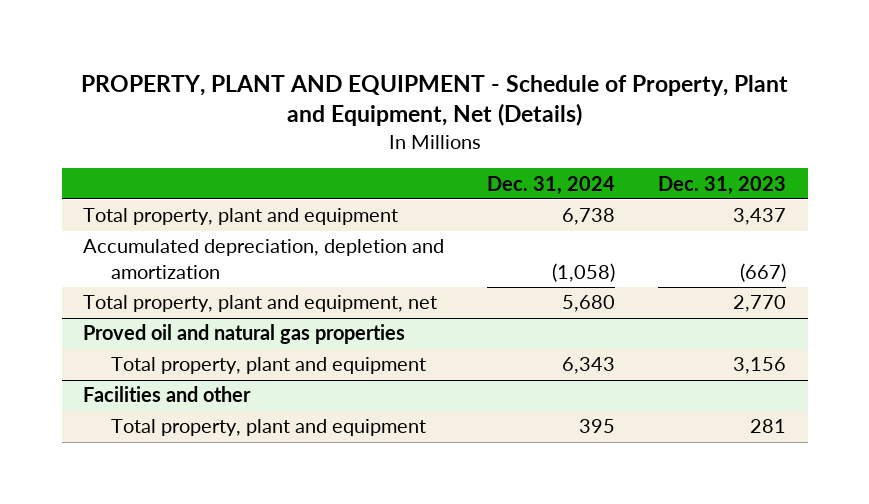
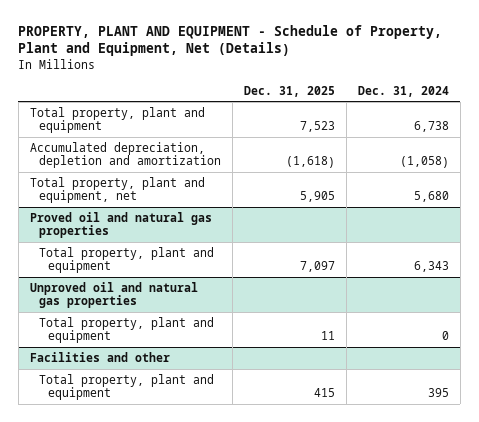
[658,175,787,195] Dec. 31, 2023 -> none
none -> [243,85,335,97] Dec. 31, 2025
none -> [29,281,198,309] Unproved oil and natural gas properties
none -> [38,316,214,344] Total property, plant and equipment

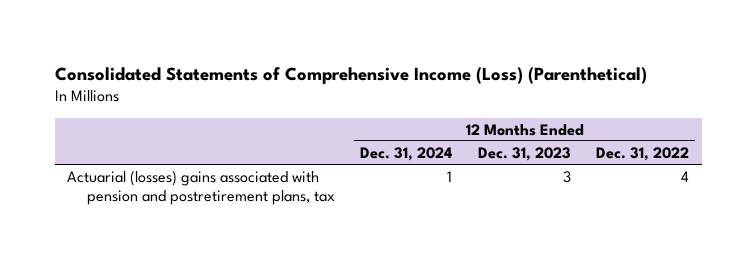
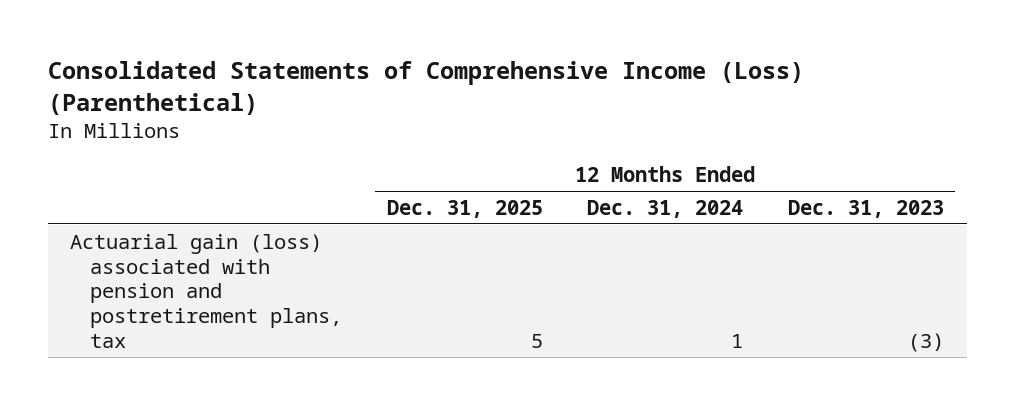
[595,146,689,161] Dec. 31, 2022 -> none
none -> [386,199,543,218] Dec. 31, 2025
[67,169,335,206] Actuarial (losses) gains associated with pension and postretirement plans, tax -> [70,233,342,349] Actuarial gain (loss) associated with pension and postretirement plans, tax
[562,170,571,183] 3 -> [908,333,945,353] (3)

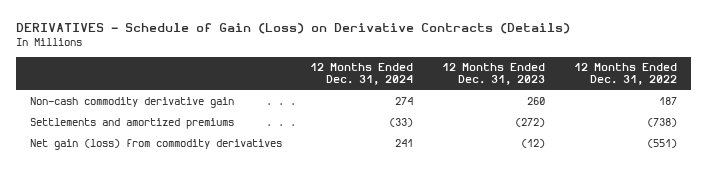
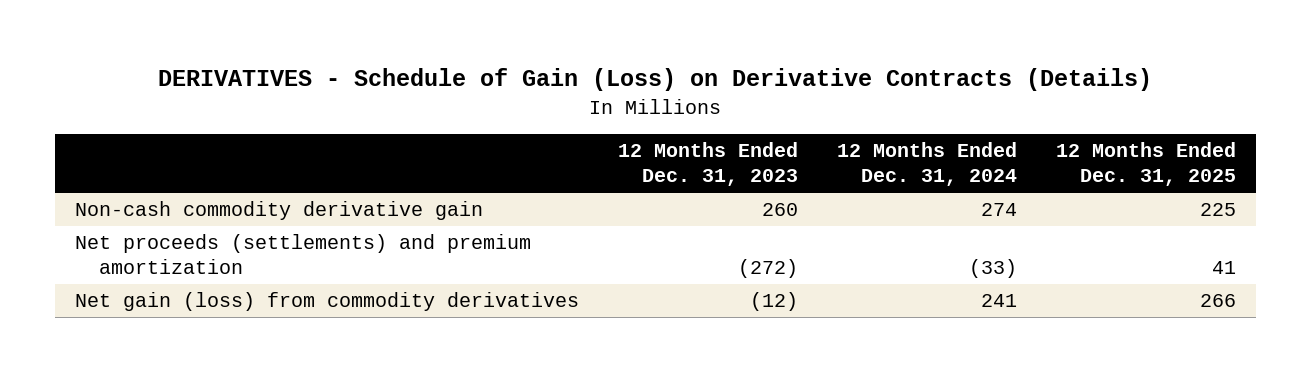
[573,63,677,86] 12 Months Ended Dec. 31, 2022 -> none
none -> [1056,142,1237,187] 12 Months Ended Dec. 31, 2025
[29,118,234,130] Settlements and amortized premiums -> [74,234,531,275] Net proceeds (settlements) and premium amortization

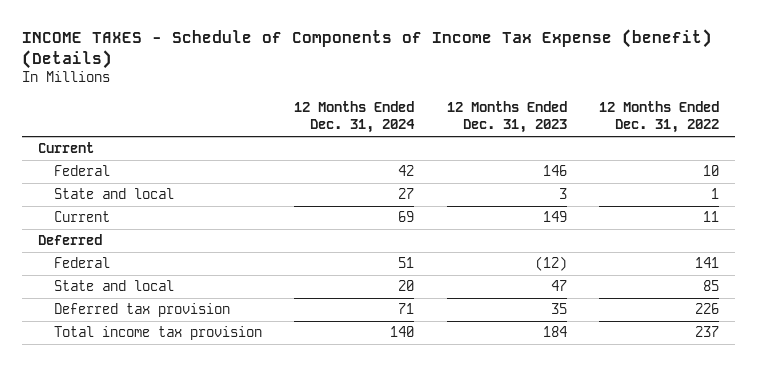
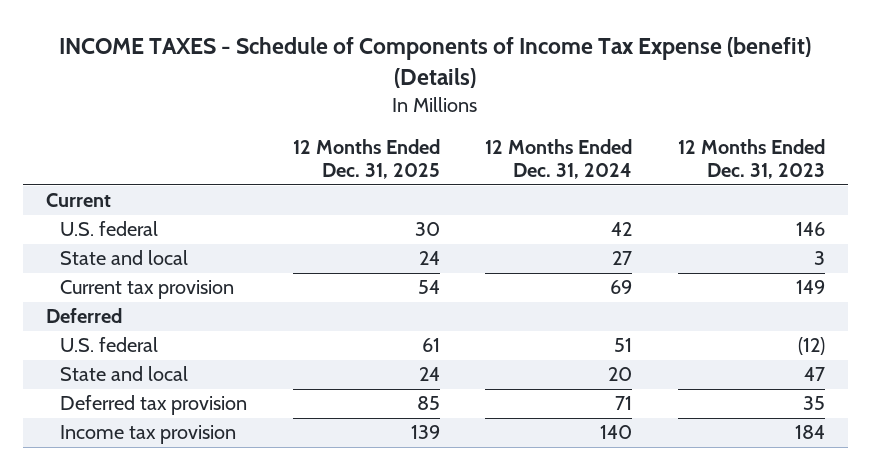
[599,101,720,134] 12 Months Ended Dec. 31, 2022 -> none
none -> [292,138,440,180] 12 Months Ended Dec. 31, 2025
[54,165,111,177] Federal -> [59,221,158,237] U.S. federal
[54,211,111,223] Current -> [59,280,234,300] Current tax provision
[54,257,111,269] Federal -> [59,337,158,353] U.S. federal
[54,326,263,341] Total income tax provision -> [59,425,236,445] Income tax provision

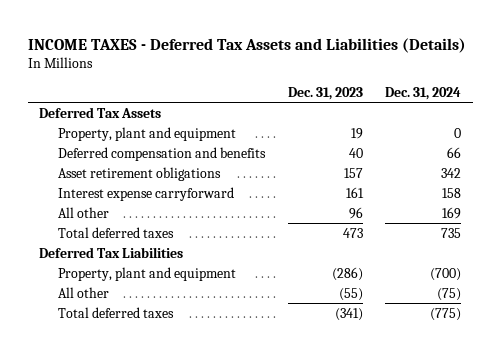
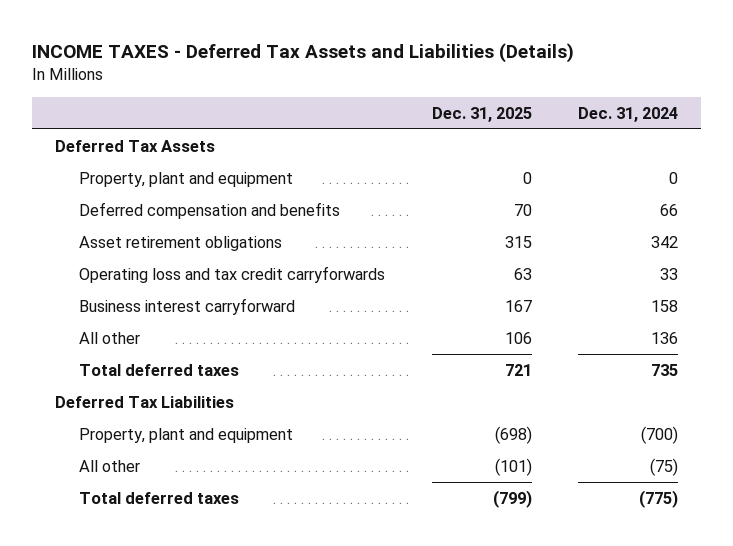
[287,87,363,101] Dec. 31, 2023 -> none
none -> [431,106,532,122] Dec. 31, 2025
none -> [79,265,386,283] Operating loss and tax credit carryforwards
[58,186,235,201] Interest expense carryforward -> [79,297,296,315] Business interest carryforward
[442,206,462,219] 169 -> [650,331,678,344] 136

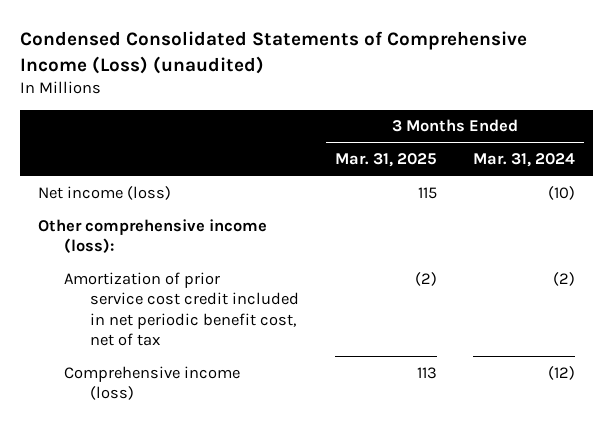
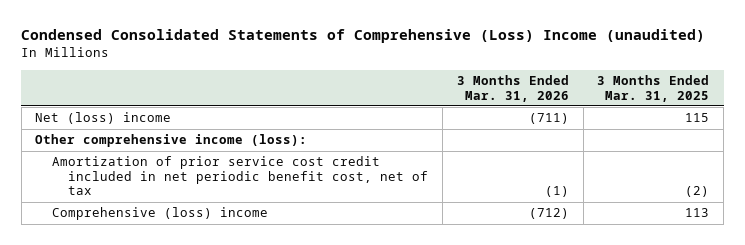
[19,31,527,74] Condensed Consolidated Statements of Comprehensive Income (Loss) (unaudited) -> [21,29,706,44] Condensed Consolidated Statements of Comprehensive (Loss) Income (unaudited)
[472,153,575,168] Mar. 31, 2024 -> none
none -> [456,75,569,102] 3 Months Ended Mar. 31, 2026
[37,185,171,200] Net income (loss) -> [35,112,172,125] Net (loss) income
[63,365,240,401] Comprehensive income (loss) -> [51,207,268,221] Comprehensive (loss) income

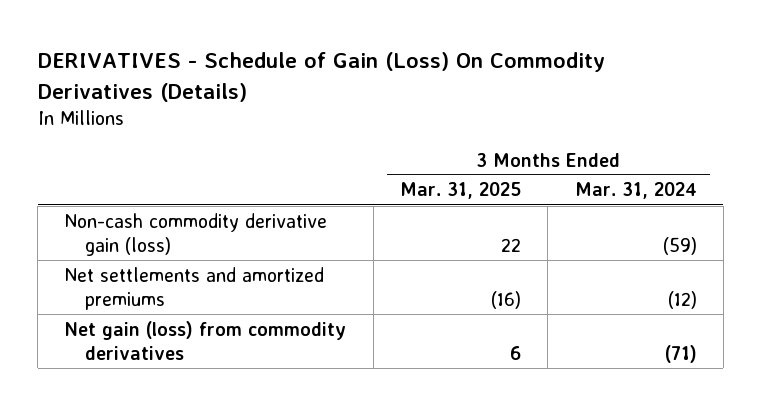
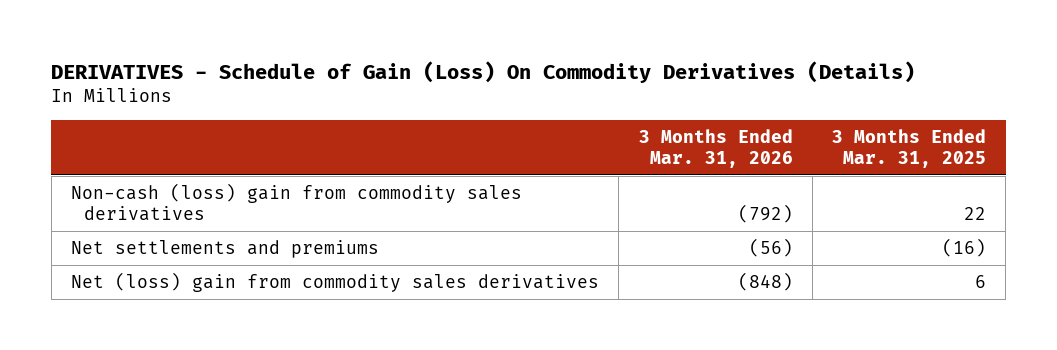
[574,182,697,200] Mar. 31, 2024 -> none
none -> [638,129,793,168] 3 Months Ended Mar. 31, 2026
[64,212,328,256] Non-cash commodity derivative gain (loss) -> [71,183,523,221] Non-cash (loss) gain from commodity sales derivatives
[64,266,325,310] Net settlements and amortized premiums -> [71,240,380,259] Net settlements and premiums
[64,320,347,360] Net gain (loss) from commodity derivatives -> [71,272,600,293] Net (loss) gain from commodity sales derivatives

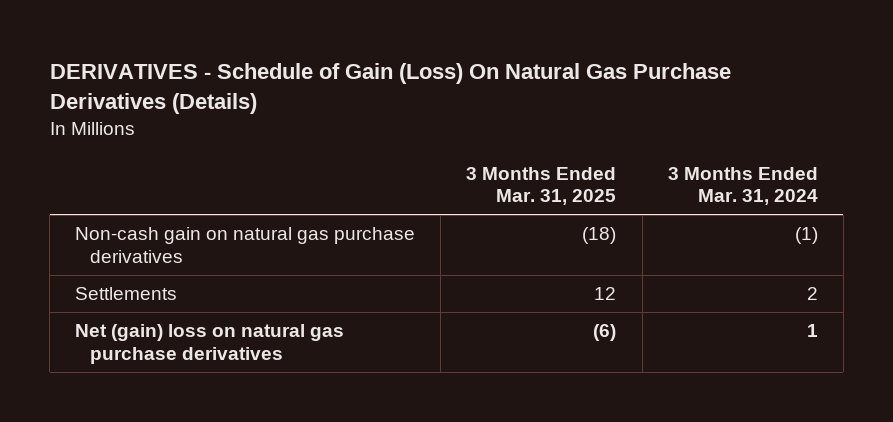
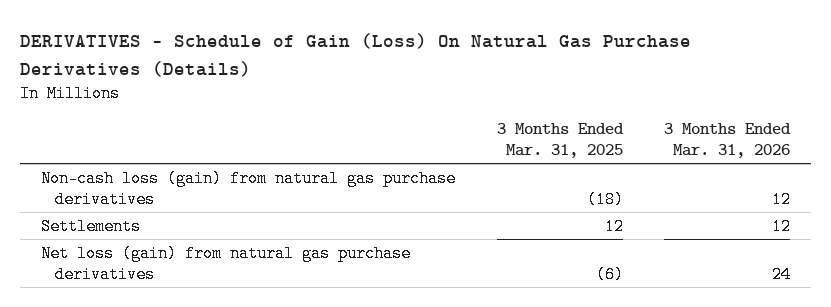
[667,166,818,206] 3 Months Ended Mar. 31, 2024 -> none
none -> [664,123,792,159] 3 Months Ended Mar. 31, 2026
[75,227,416,263] Non-cash gain on natural gas purchase derivatives -> [41,169,457,208] Non-cash loss (gain) from natural gas purchase derivatives
[75,324,345,364] Net (gain) loss on natural gas purchase derivatives -> [41,244,412,283] Net loss (gain) from natural gas purchase derivatives

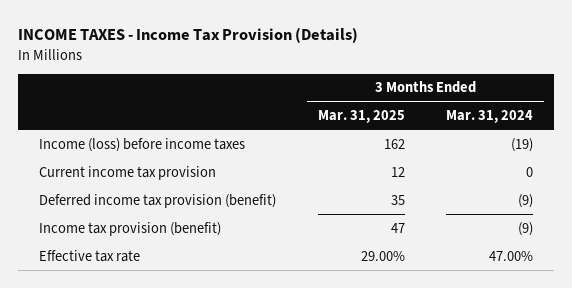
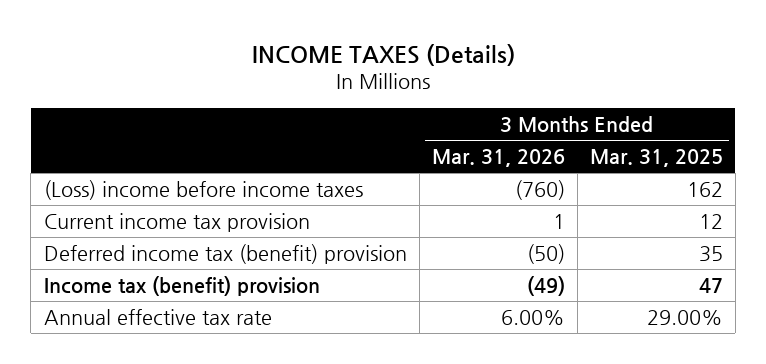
[18,27,359,44] INCOME TAXES - Income Tax Provision (Details) -> [252,43,516,66] INCOME TAXES (Details)
[446,110,534,124] Mar. 31, 2024 -> none
none -> [431,149,565,168] Mar. 31, 2026
[39,137,246,152] Income (loss) before income taxes -> [43,179,363,200] (Loss) income before income taxes
[39,193,277,208] Deferred income tax provision (benefit) -> [43,243,407,264] Deferred income tax (benefit) provision
[39,221,222,236] Income tax provision (benefit) -> [43,275,320,296] Income tax (benefit) provision
[39,249,141,262] Effective tax rate -> [43,308,272,325] Annual effective tax rate

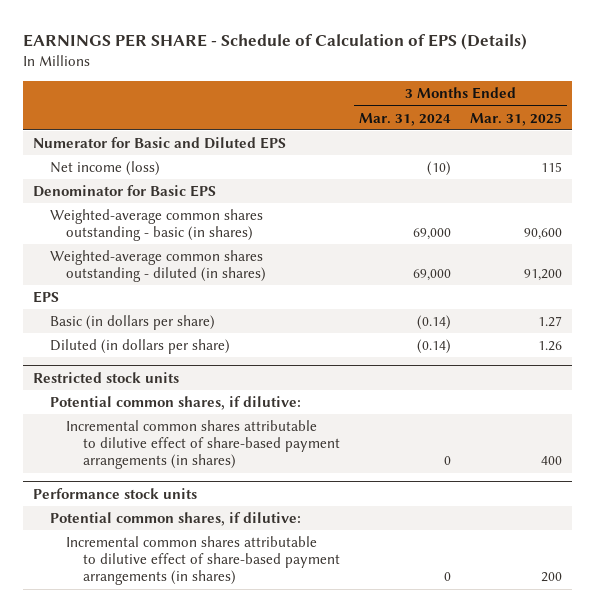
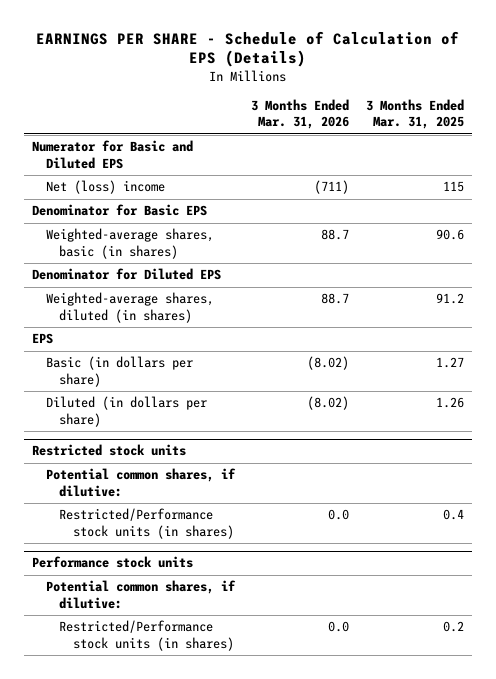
[359,112,452,126] Mar. 31, 2024 -> none
none -> [251,99,350,130] 3 Months Ended Mar. 31, 2026
[49,160,160,176] Net income (loss) -> [45,180,165,195] Net (loss) income
[49,208,263,242] Weighted-average common shares outstanding - basic (in shares) -> [45,228,214,259] Weighted-average shares, basic (in shares)
[524,228,563,241] 90,600 -> [435,229,464,241] 90.6
none -> [31,268,221,281] Denominator for Diluted EPS
[49,249,267,283] Weighted-average common shares outstanding - diluted (in shares) -> [45,292,214,323] Weighted-average shares, diluted (in shares)
[524,269,563,282] 91,200 -> [435,293,464,305] 91.2
[66,419,341,470] Incremental common shares attributable to dilutive effect of share-based payment arrangements (in shares) -> none
none -> [59,508,235,539] Restricted/Performance stock units (in shares)
[66,535,341,586] Incremental common shares attributable to dilutive effect of share-based payment arrangements (in shares) -> none
none -> [59,620,235,651] Restricted/Performance stock units (in shares)

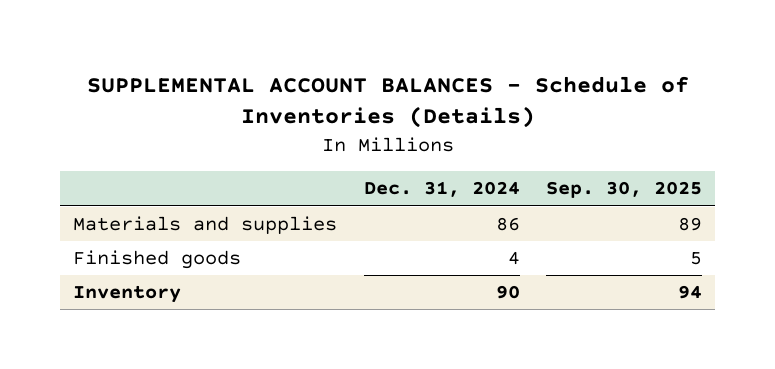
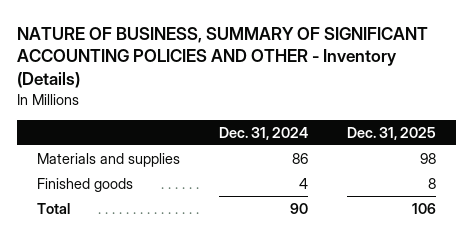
[86,75,689,129] SUPPLEMENTAL ACCOUNT BALANCES - Schedule of Inventories (Details) -> [16,26,428,89] NATURE OF BUSINESS, SUMMARY OF SIGNIFICANT ACCOUNTING POLICIES AND OTHER - Inventory (Details)
[545,181,702,199] Sep. 30, 2025 -> none
none -> [347,126,437,140] Dec. 31, 2025
[73,285,182,304] Inventory -> [36,202,70,214] Total

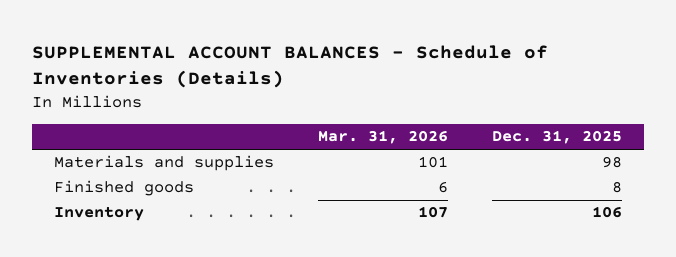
[16,26,428,89] NATURE OF BUSINESS, SUMMARY OF SIGNIFICANT ACCOUNTING POLICIES AND OTHER - Inventory (Details) -> [32,45,549,89] SUPPLEMENTAL ACCOUNT BALANCES - Schedule of Inventories (Details)
[218,126,308,140] Dec. 31, 2024 -> none
none -> [318,130,449,145] Mar. 31, 2026
[36,202,70,214] Total -> [54,206,145,222] Inventory

